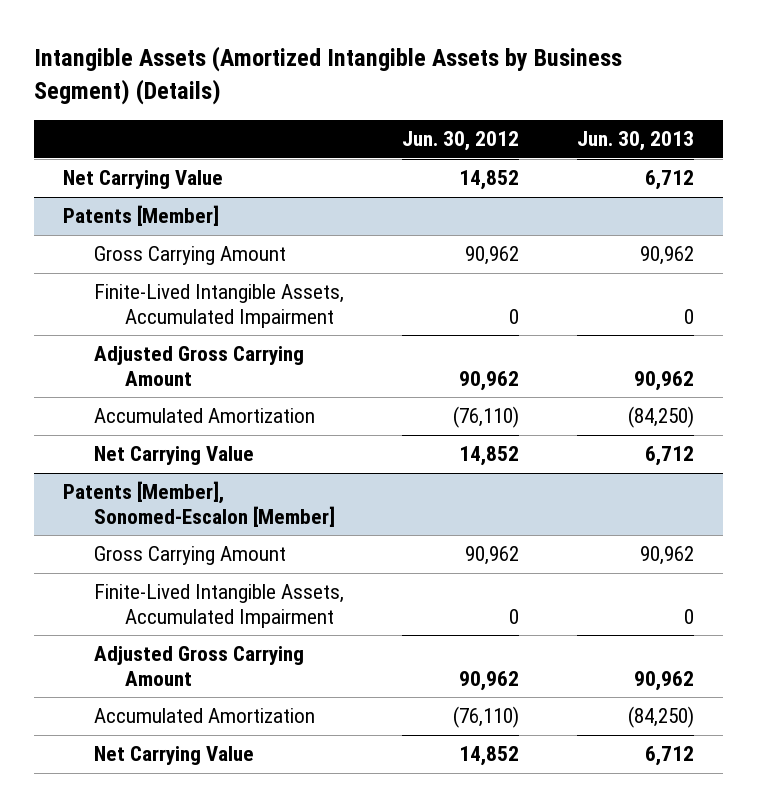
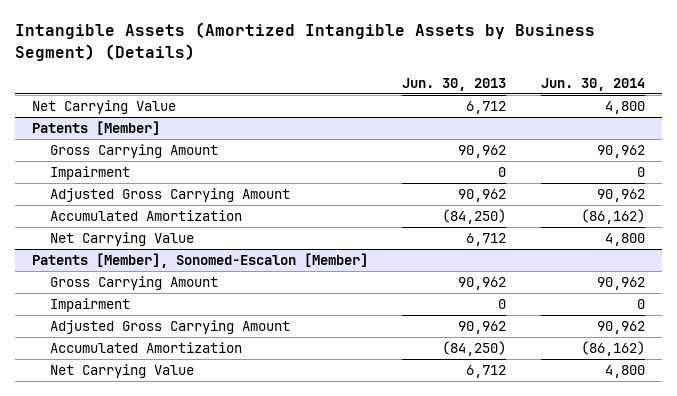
[401,131,519,152] Jun. 30, 2012 -> none
none -> [540,77,645,91] Jun. 30, 2014
[93,284,344,328] Finite-Lived Intangible Assets, Accumulated Impairment -> [50,166,131,181] Impairment
[93,584,344,628] Finite-Lived Intangible Assets, Accumulated Impairment -> [50,298,131,313] Impairment

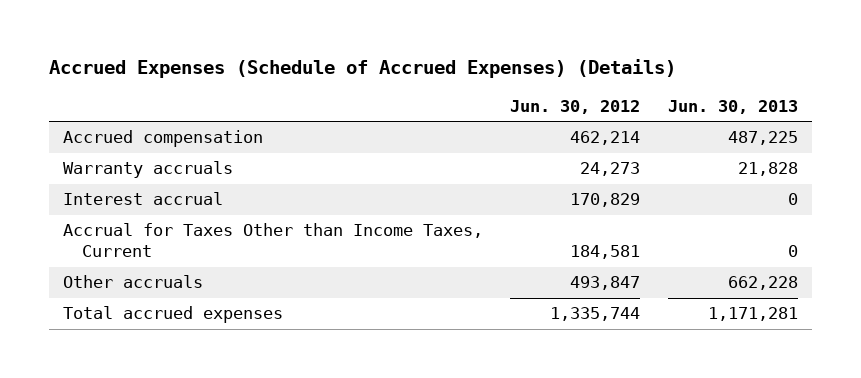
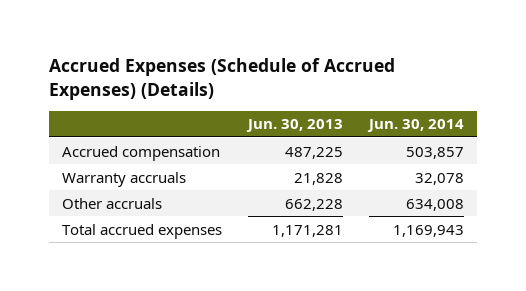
[510,99,641,114] Jun. 30, 2012 -> none
none -> [367,119,465,133] Jun. 30, 2014
[62,192,223,206] Interest accrual -> none
[62,223,483,258] Accrual for Taxes Other than Income Taxes, Current -> none

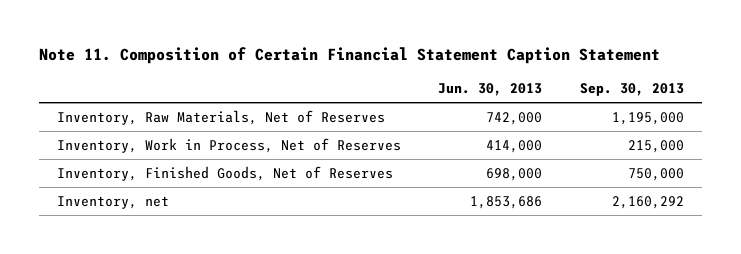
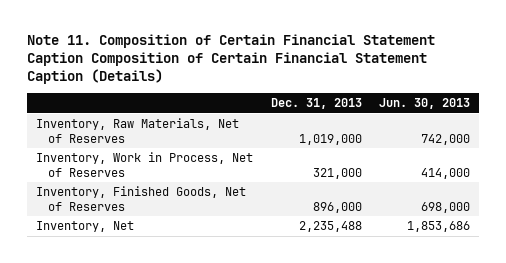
[38,47,660,65] Note 11. Composition of Certain Financial Statement Caption Statement -> [27,34,436,85] Note 11. Composition of Certain Financial Statement Caption Composition of Certain Financial Statement Caption (Details)
[579,83,684,97] Sep. 30, 2013 -> none
none -> [270,98,362,110] Dec. 31, 2013
[57,195,170,209] Inventory, net -> [36,221,135,233] Inventory, Net

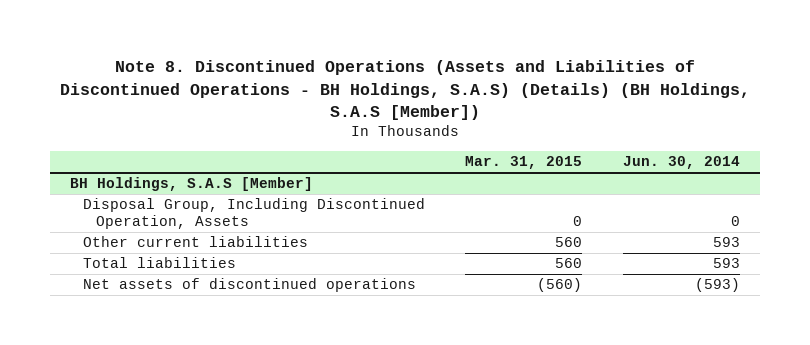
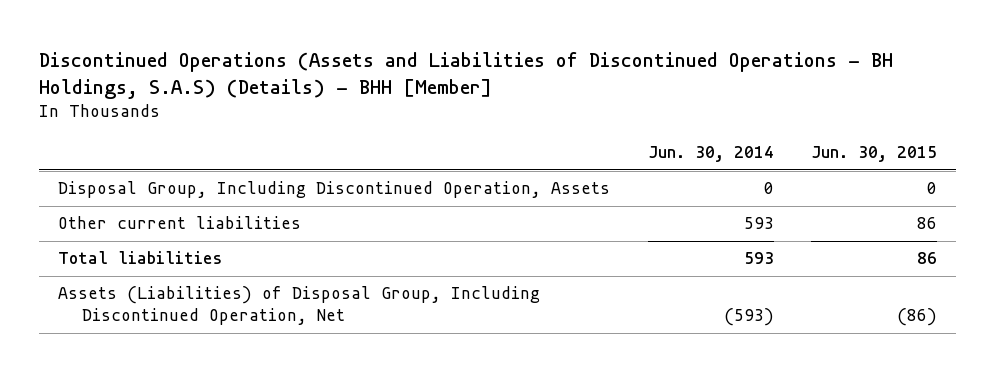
[59,60,750,120] Note 8. Discontinued Operations (Assets and Liabilities of Discontinued Operations - BH Holdings, S.A.S) (Details) (BH Holdings, S.A.S [Member]) -> [39,51,894,99] Discontinued Operations (Assets and Liabilities of Discontinued Operations - BH Holdings, S.A.S) (Details) - BHH [Member]
[465,156,583,170] Mar. 31, 2015 -> none
none -> [811,146,938,163] Jun. 30, 2015
[70,177,314,192] BH Holdings, S.A.S [Member] -> none
[83,278,417,293] Net assets of discontinued operations -> [58,286,541,326] Assets (Liabilities) of Disposal Group, Including Discontinued Operation, Net

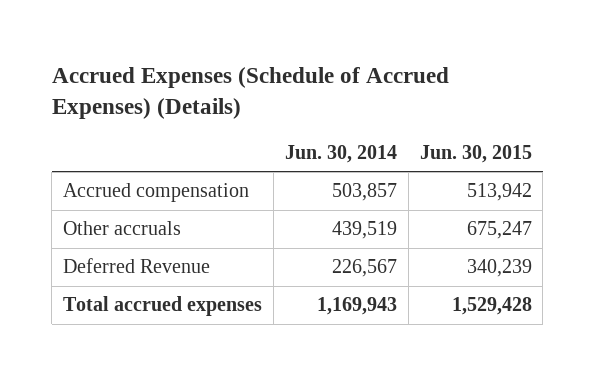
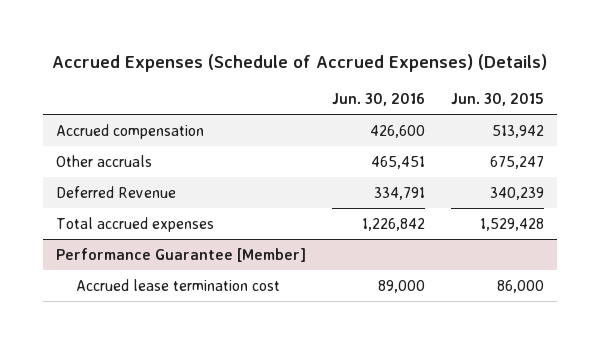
[284,144,397,163] Jun. 30, 2014 -> none
none -> [332,93,426,107] Jun. 30, 2016
none -> [56,247,307,262] Performance Guarantee [Member]
none -> [76,278,281,291] Accrued lease termination cost

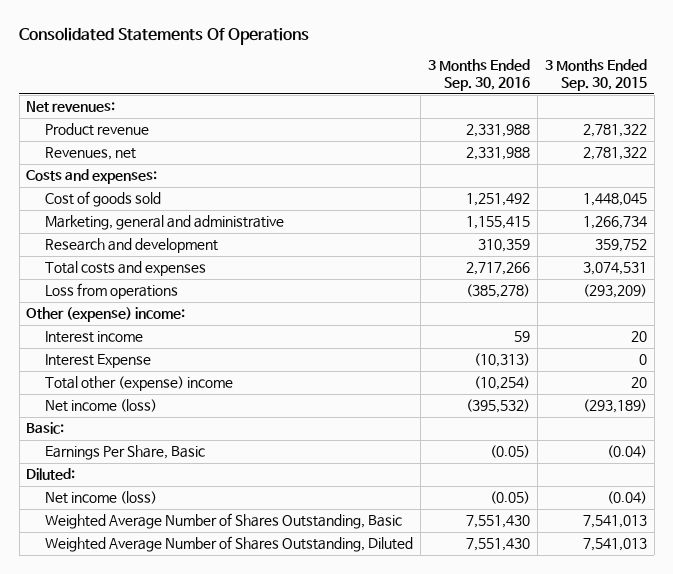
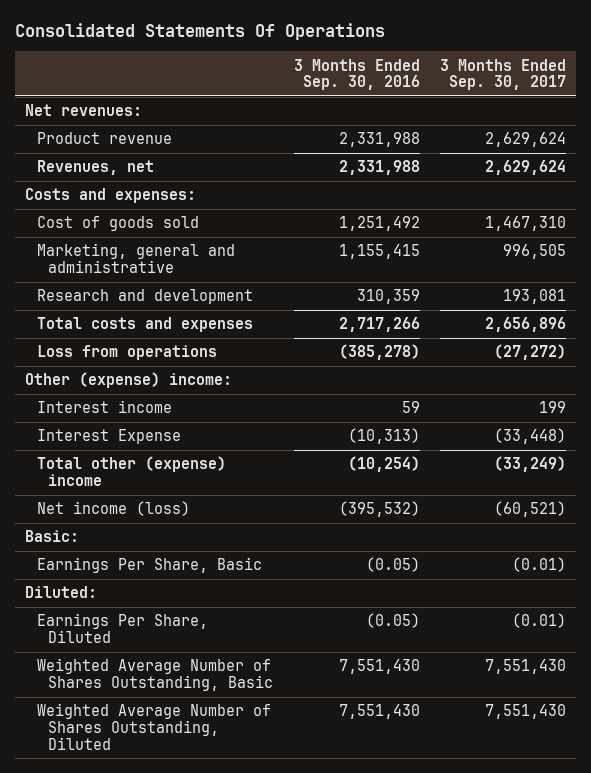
[544,58,647,92] 3 Months Ended Sep. 30, 2015 -> none
none -> [439,58,566,91] 3 Months Ended Sep. 30, 2017
[44,491,157,505] Net income (loss) -> [36,613,208,643] Earnings Per Share, Diluted

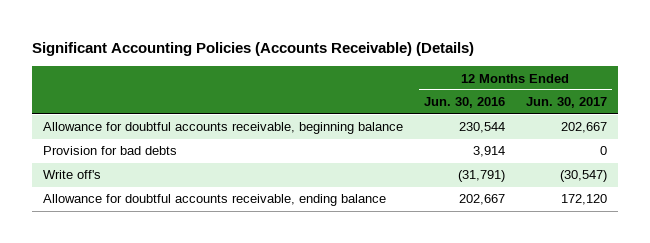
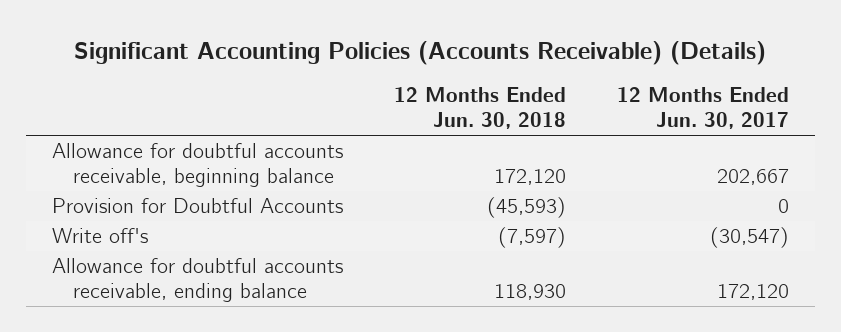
[423,97,505,109] Jun. 30, 2016 -> none
none -> [393,87,566,130] 12 Months Ended Jun. 30, 2018
[42,146,177,156] Provision for bad debts -> none
none -> [51,198,343,214] Provision for Doubtful Accounts

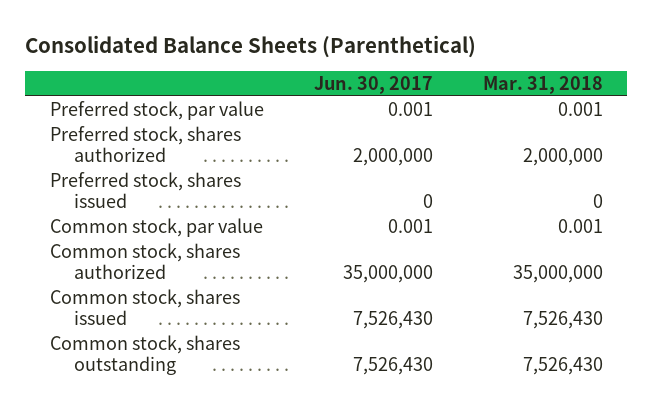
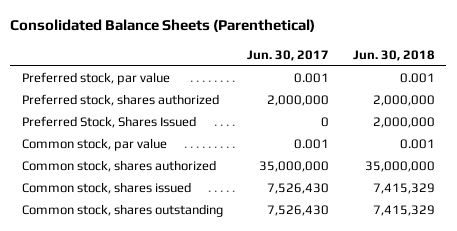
[482,75,603,94] Mar. 31, 2018 -> none
none -> [352,49,435,61] Jun. 30, 2018
[49,172,241,208] Preferred stock, shares issued -> [22,116,197,129] Preferred Stock, Shares Issued

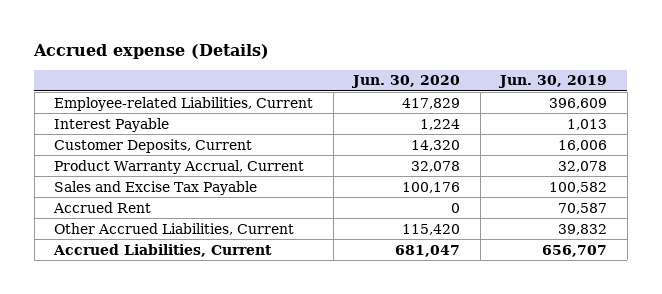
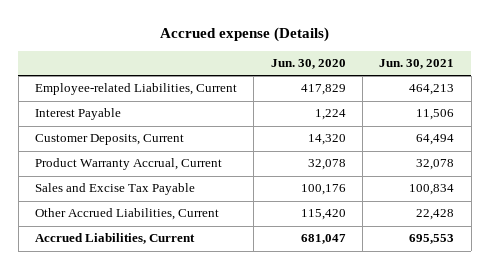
[498,75,608,89] Jun. 30, 2019 -> none
none -> [379,59,455,70] Jun. 30, 2021
[53,201,152,213] Accrued Rent -> none

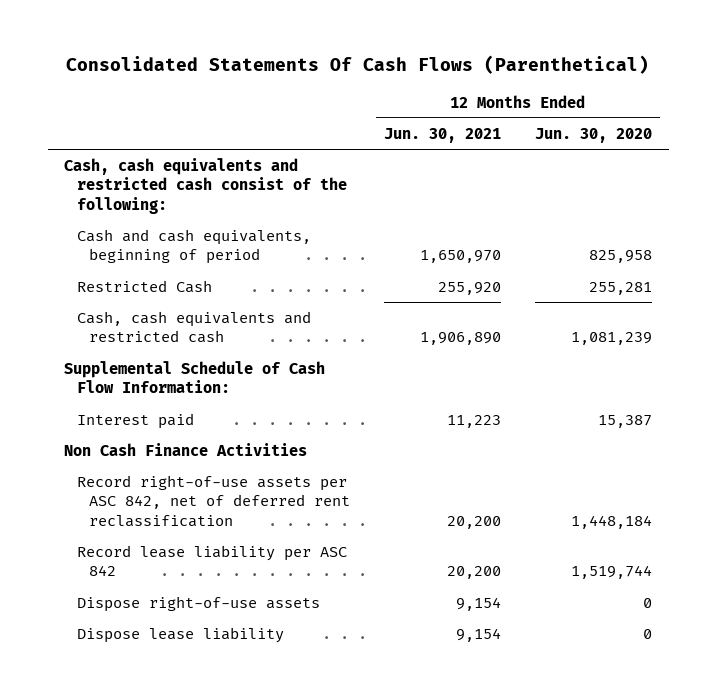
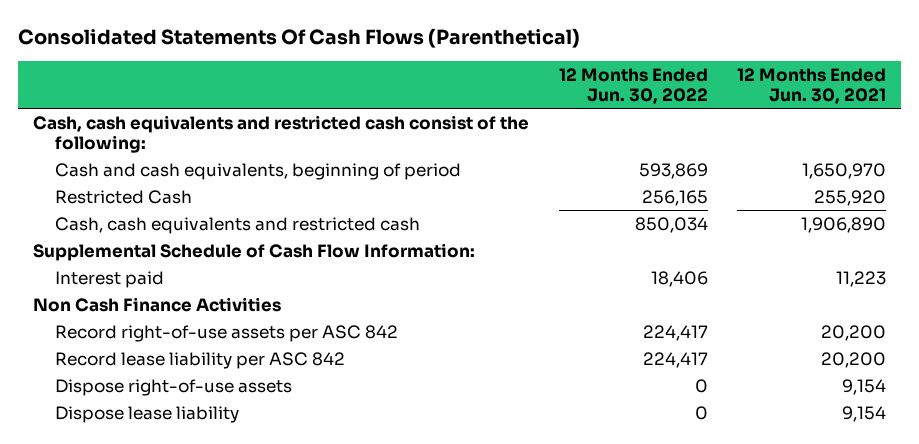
[534,128,652,144] Jun. 30, 2020 -> none
none -> [558,67,708,104] 12 Months Ended Jun. 30, 2022
[76,475,351,527] Record right-of-use assets per ASC 842, net of deferred rent reclassification -> [55,324,399,342] Record right-of-use assets per ASC 842

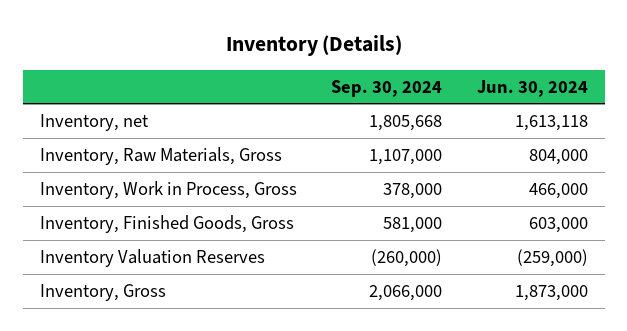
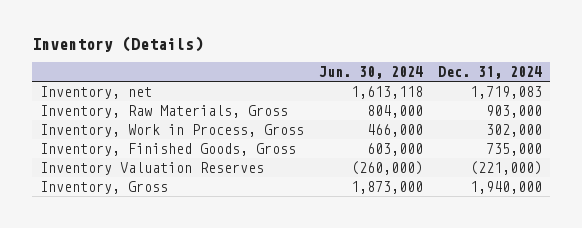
[331,79,443,97] Sep. 30, 2024 -> none
none -> [438,66,543,80] Dec. 31, 2024
[516,248,588,267] (259,000) -> [351,161,424,176] (260,000)

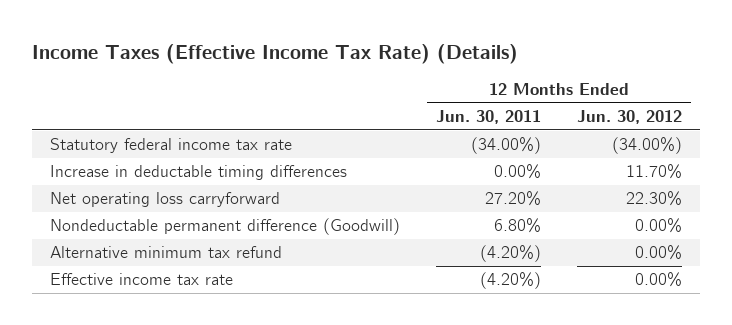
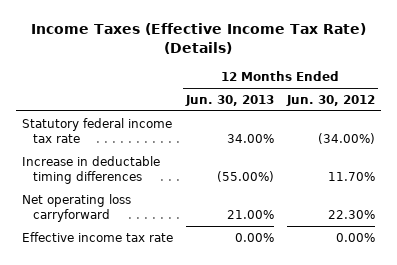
[436,110,542,125] Jun. 30, 2011 -> none
none -> [184,94,274,106] Jun. 30, 2013
[50,218,401,236] Nondeductable permanent difference (Goodwill) -> none
[50,246,283,259] Alternative minimum tax refund -> none

